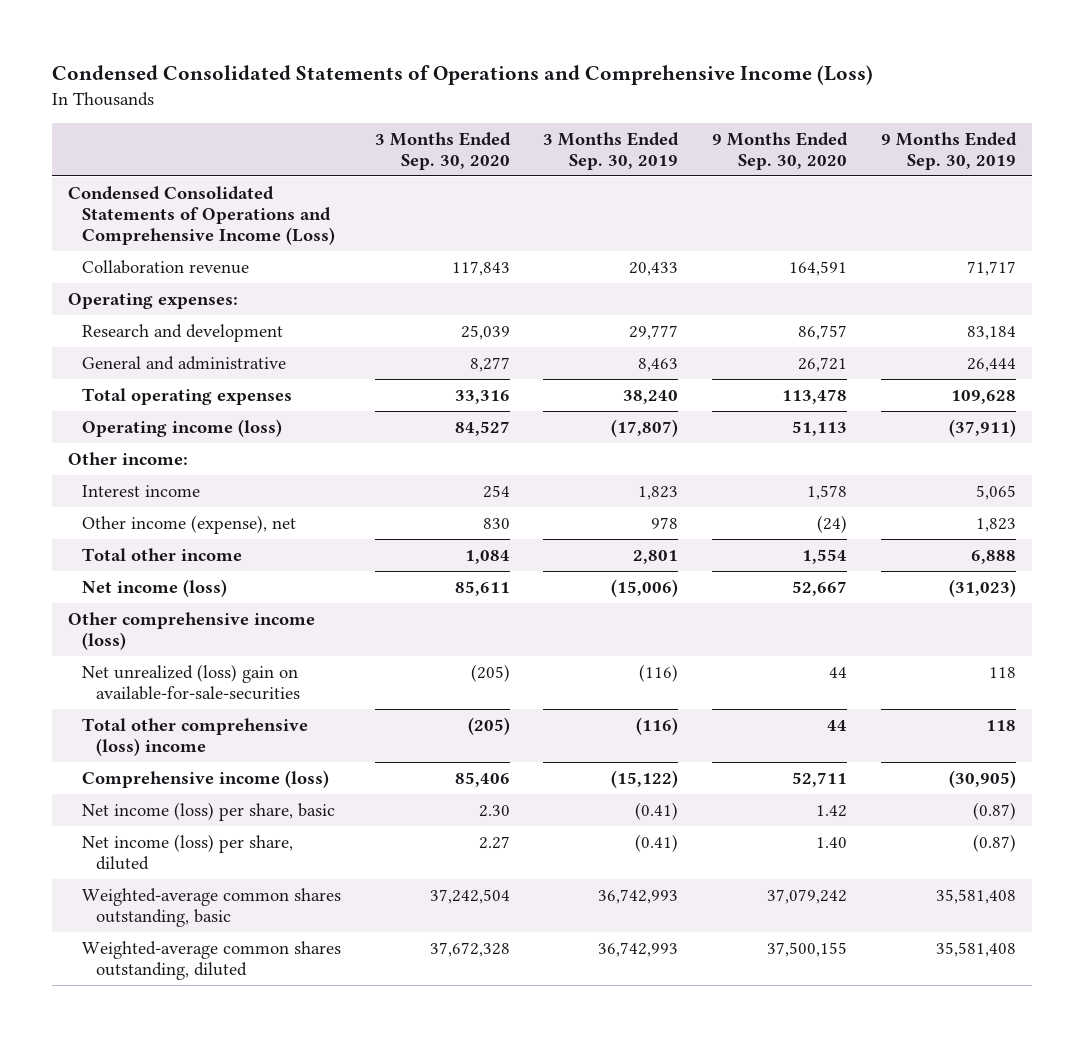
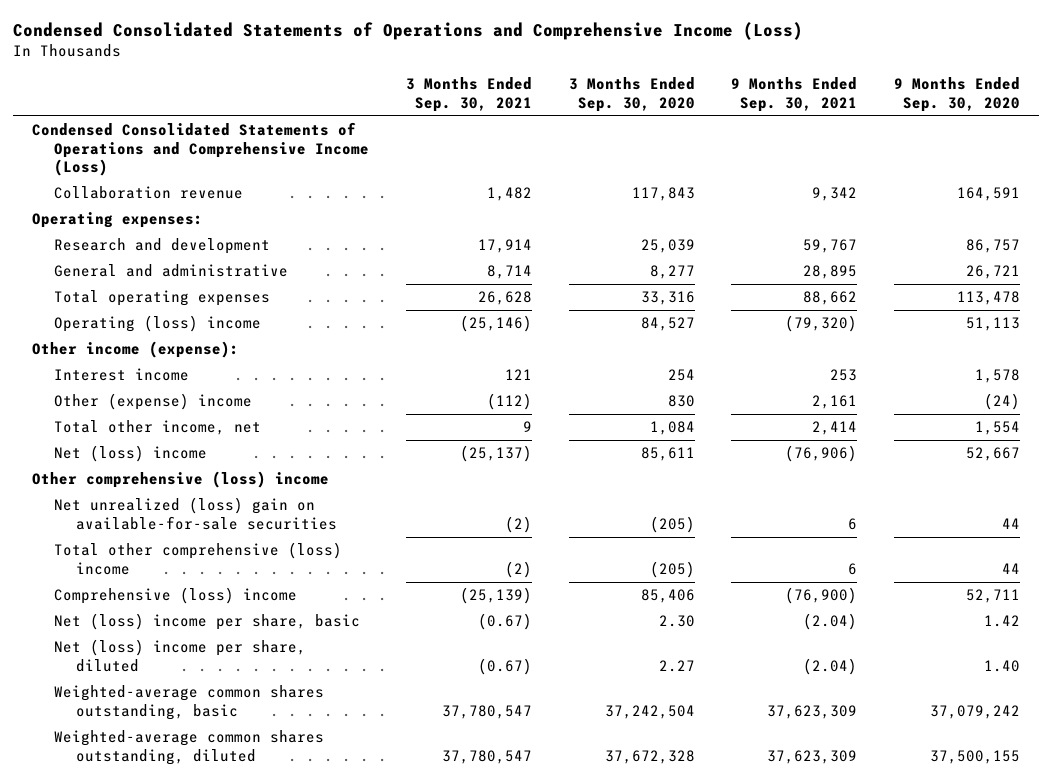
[543,131,680,171] 3 Months Ended Sep. 30, 2019 -> none
[880,131,1017,171] 9 Months Ended Sep. 30, 2019 -> none
none -> [405,77,532,112] 3 Months Ended Sep. 30, 2021
none -> [731,77,858,112] 9 Months Ended Sep. 30, 2021
[82,418,283,437] Operating income (loss) -> [53,315,261,333] Operating (loss) income
[68,451,189,465] Other income: -> [31,341,239,359] Other income (expense):
[82,514,297,534] Other income (expense), net -> [53,393,252,411] Other (expense) income
[82,547,243,561] Total other income -> [53,420,261,436] Total other income, net
[82,578,228,597] Net income (loss) -> [53,445,207,463] Net (loss) income
[68,611,316,650] Other comprehensive income (loss) -> [31,471,329,489] Other comprehensive (loss) income
[82,663,300,700] Net unrealized (loss) gain on available-for-sale-securities -> [53,497,337,530] Net unrealized (loss) gain on available-for-sale securities
[82,769,330,788] Comprehensive income (loss) -> [53,587,297,605] Comprehensive (loss) income
[82,801,336,821] Net income (loss) per share, basic -> [53,613,360,631] Net (loss) income per share, basic
[82,833,294,870] Net income (loss) per share, diluted -> [53,639,306,672] Net (loss) income per share, diluted

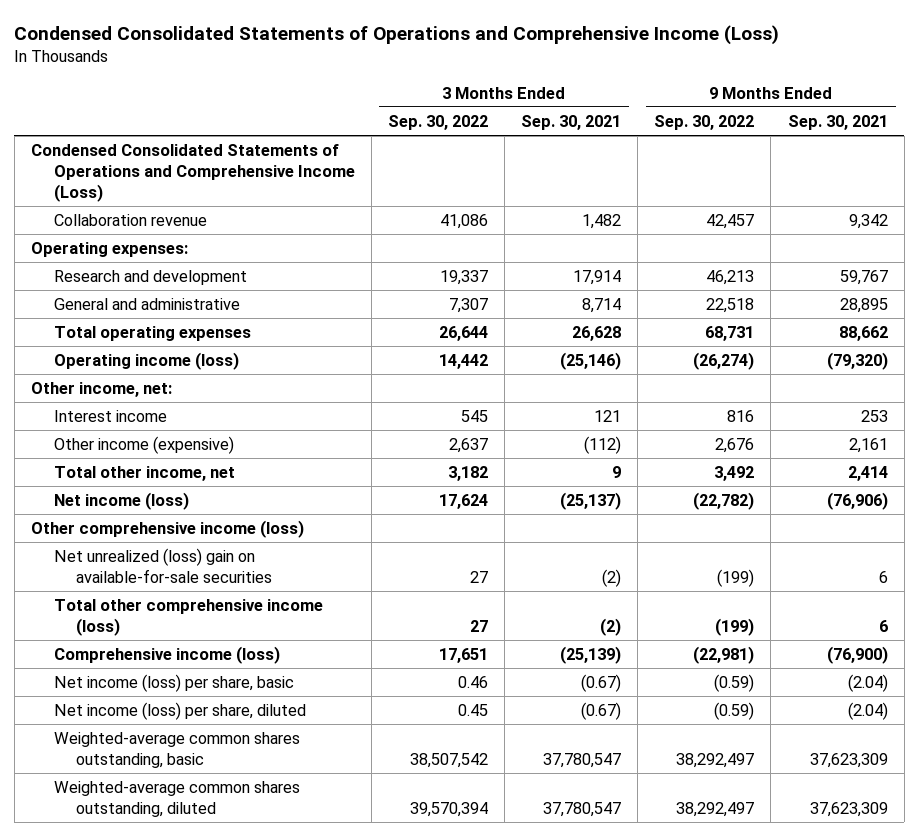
[568,77,695,112] 3 Months Ended Sep. 30, 2020 -> none
[894,77,1021,112] 9 Months Ended Sep. 30, 2020 -> none
none -> [387,114,488,130] Sep. 30, 2022
none -> [654,114,755,130] Sep. 30, 2022
[53,315,261,333] Operating (loss) income -> [53,351,239,370] Operating income (loss)
[31,341,239,359] Other income (expense): -> [31,381,173,397] Other income, net:
[53,393,252,411] Other (expense) income -> [53,435,234,454] Other income (expensive)
[53,445,207,463] Net (loss) income -> [53,491,189,510] Net income (loss)
[31,471,329,489] Other comprehensive (loss) income -> [31,519,305,538] Other comprehensive income (loss)
[53,542,342,575] Total other comprehensive (loss) income -> [53,598,323,636] Total other comprehensive income (loss)
[53,587,297,605] Comprehensive (loss) income -> [53,645,280,664] Comprehensive income (loss)
[53,613,360,631] Net (loss) income per share, basic -> [53,673,294,692] Net income (loss) per share, basic
[53,639,306,672] Net (loss) income per share, diluted -> [53,701,306,720] Net income (loss) per share, diluted

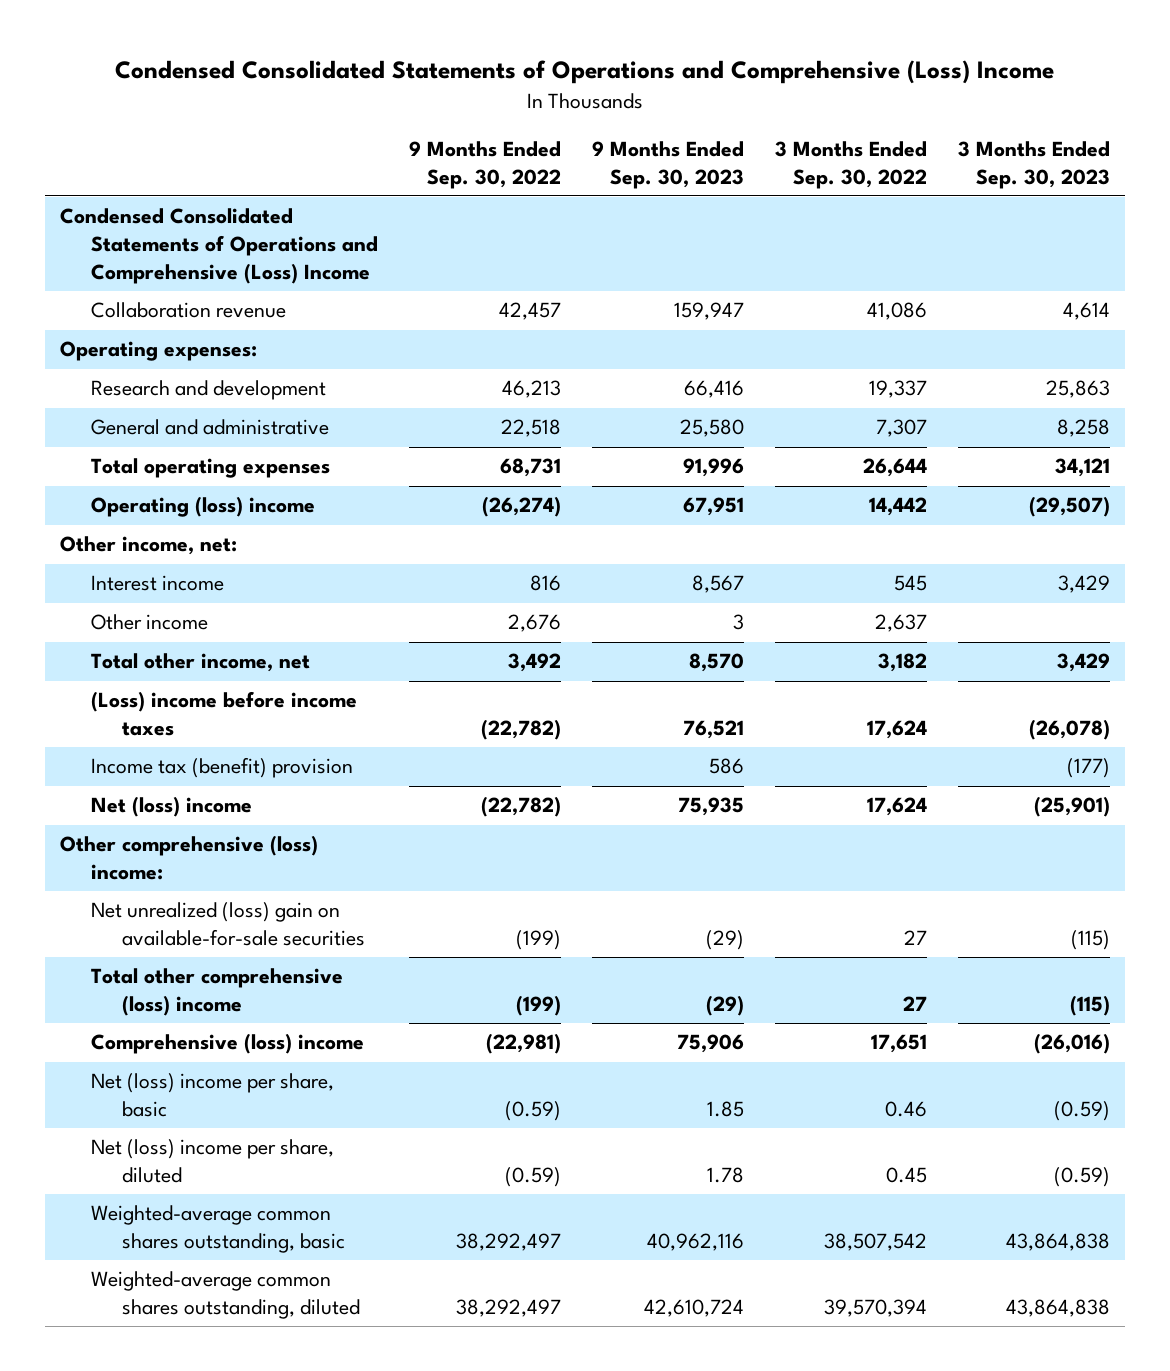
[14,24,780,45] Condensed Consolidated Statements of Operations and Comprehensive Income (Loss) -> [115,60,1055,85] Condensed Consolidated Statements of Operations and Comprehensive (Loss) Income
[521,114,622,130] Sep. 30, 2021 -> none
[787,114,888,130] Sep. 30, 2021 -> none
none -> [592,140,745,189] 9 Months Ended Sep. 30, 2023
none -> [957,140,1110,189] 3 Months Ended Sep. 30, 2023
[31,143,355,202] Condensed Consolidated Statements of Operations and Comprehensive Income (Loss) -> [60,208,379,285] Condensed Consolidated Statements of Operations and Comprehensive (Loss) Income
[53,351,239,370] Operating income (loss) -> [91,496,316,518] Operating (loss) income
[53,435,234,454] Other income (expensive) -> [91,614,209,631] Other income
none -> [91,691,358,737] (Loss) income before income taxes
none -> [91,757,354,779] Income tax (benefit) provision
[53,491,189,510] Net income (loss) -> [91,796,253,818] Net (loss) income
[31,519,305,538] Other comprehensive income (loss) -> [60,835,319,881] Other comprehensive (loss) income:
[53,598,323,636] Total other comprehensive income (loss) -> [91,968,344,1017] Total other comprehensive (loss) income
[53,645,280,664] Comprehensive income (loss) -> [91,1033,365,1055] Comprehensive (loss) income
[53,673,294,692] Net income (loss) per share, basic -> [91,1073,335,1118] Net (loss) income per share, basic
[53,701,306,720] Net income (loss) per share, diluted -> [91,1139,335,1184] Net (loss) income per share, diluted

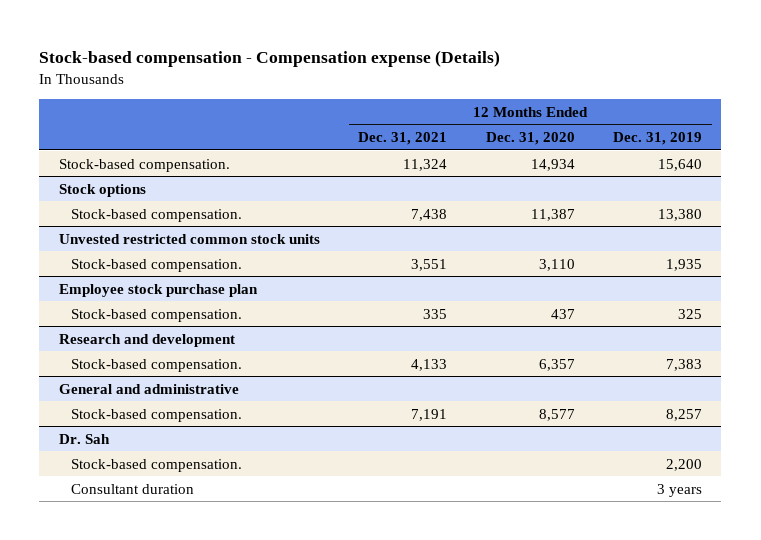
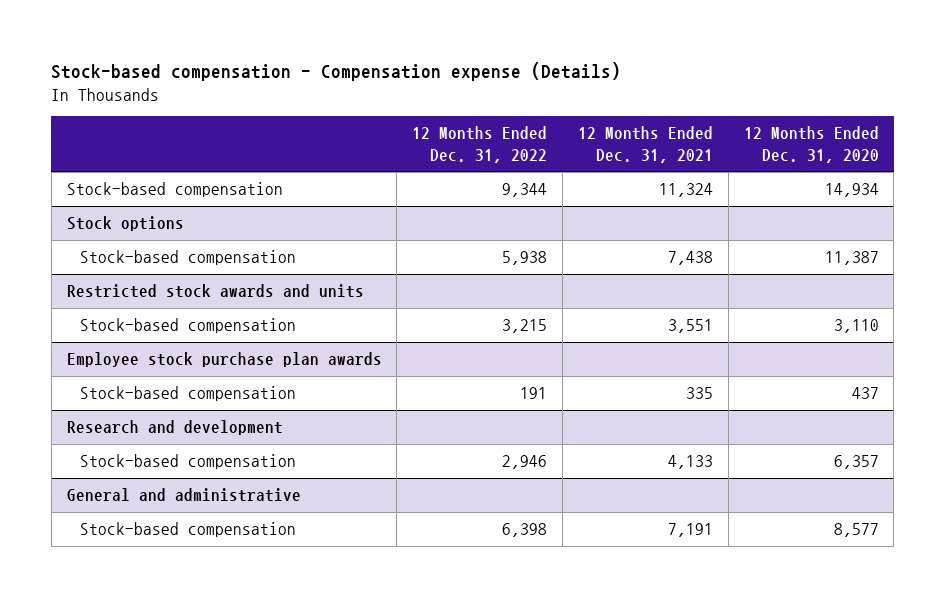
[613,132,703,146] Dec. 31, 2019 -> none
none -> [412,126,548,163] 12 Months Ended Dec. 31, 2022
[58,158,230,172] Stock-based compensation. -> [66,182,283,198] Stock-based compensation
[71,208,243,222] Stock-based compensation. -> [80,250,297,266] Stock-based compensation
[58,233,320,244] Unvested restricted common stock units -> [66,284,364,299] Restricted stock awards and units
[71,258,243,272] Stock-based compensation. -> [80,318,297,334] Stock-based compensation
[58,283,258,297] Employee stock purchase plan -> [66,352,382,368] Employee stock purchase plan awards
[71,308,243,322] Stock-based compensation. -> [80,386,297,402] Stock-based compensation
[71,358,243,372] Stock-based compensation. -> [80,454,297,470] Stock-based compensation
[58,433,110,444] Dr. Sah -> none
[71,458,243,472] Stock-based compensation. -> none
[71,483,195,494] Consultant duration -> none
[71,408,243,422] Stock-based compensation. -> [80,522,297,538] Stock-based compensation

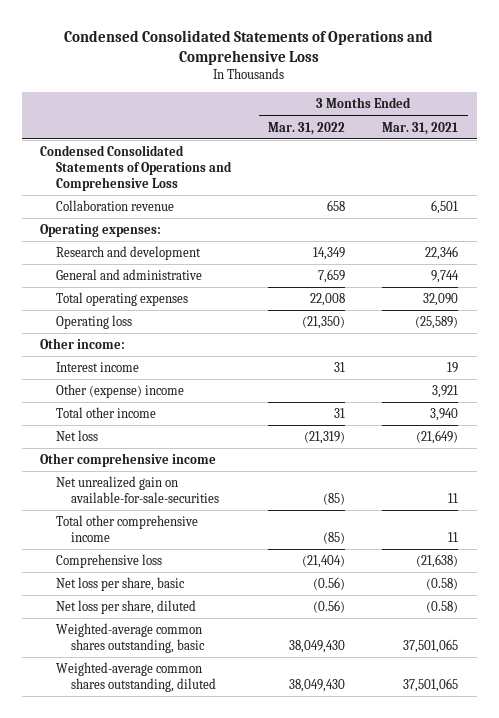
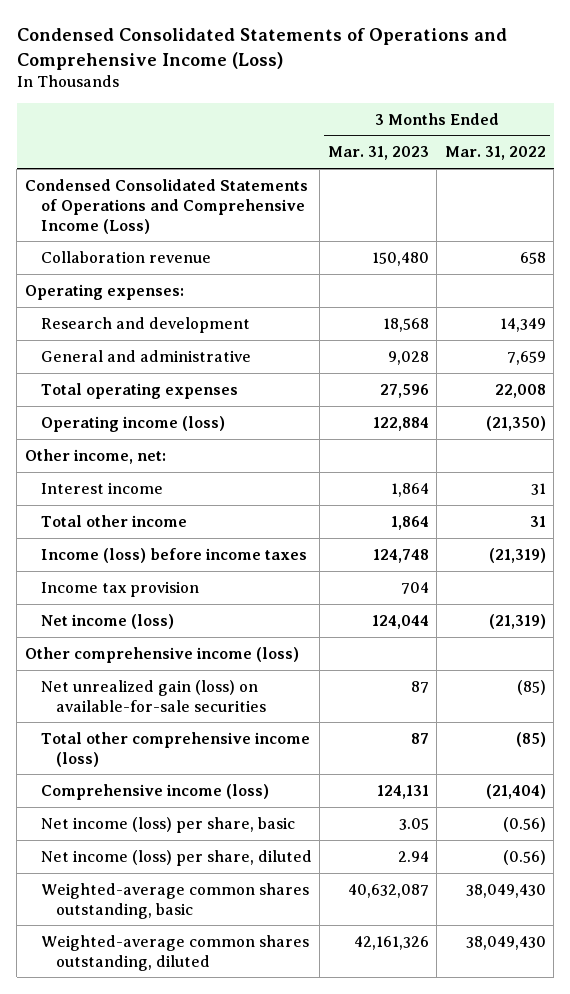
[64,29,434,65] Condensed Consolidated Statements of Operations and Comprehensive Loss -> [16,28,507,70] Condensed Consolidated Statements of Operations and Comprehensive Income (Loss)
[382,121,459,135] Mar. 31, 2021 -> none
none -> [327,146,429,161] Mar. 31, 2023
[40,144,232,192] Condensed Consolidated Statements of Operations and Comprehensive Loss -> [24,178,308,234] Condensed Consolidated Statements of Operations and Comprehensive Income (Loss)
[55,314,132,329] Operating loss -> [40,415,225,432] Operating income (loss)
[40,337,126,349] Other income: -> [24,448,166,464] Other income, net:
[55,383,184,398] Other (expense) income -> none
none -> [40,547,307,563] Income (loss) before income taxes
none -> [40,580,199,597] Income tax provision
[55,429,98,441] Net loss -> [40,613,174,629] Net income (loss)
[40,452,217,467] Other comprehensive income -> [24,646,299,663] Other comprehensive income (loss)
[55,475,219,504] Net unrealized gain on available-for-sale-securities -> [40,679,267,712] Net unrealized gain (loss) on available-for-sale securities
[55,514,198,543] Total other comprehensive income -> [40,731,310,767] Total other comprehensive income (loss)
[55,553,162,568] Comprehensive loss -> [40,783,269,800] Comprehensive income (loss)
[55,576,185,591] Net loss per share, basic -> [40,816,295,833] Net income (loss) per share, basic
[55,599,196,614] Net loss per share, diluted -> [40,849,312,866] Net income (loss) per share, diluted

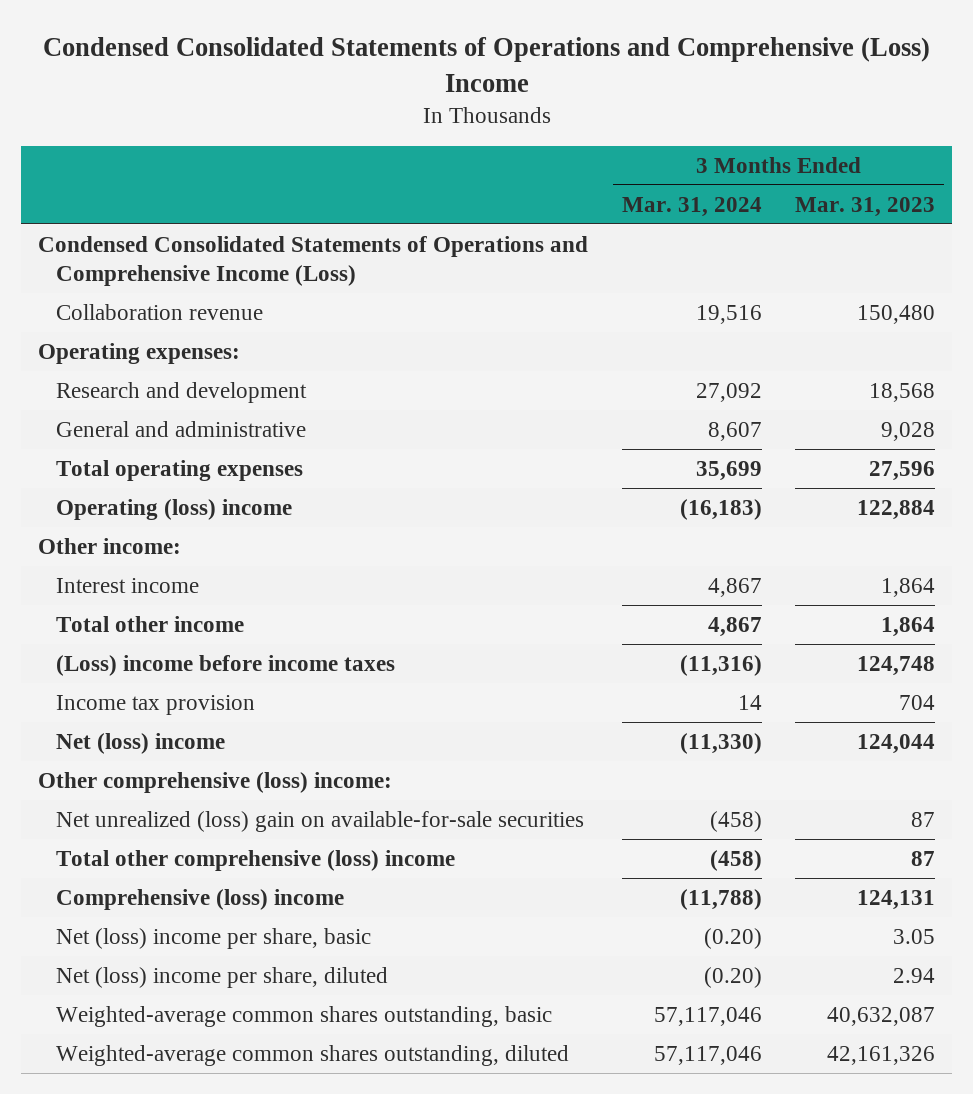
[16,28,507,70] Condensed Consolidated Statements of Operations and Comprehensive Income (Loss) -> [42,37,930,93] Condensed Consolidated Statements of Operations and Comprehensive (Loss) Income
[444,146,546,161] Mar. 31, 2022 -> none
none -> [621,196,762,217] Mar. 31, 2024
[40,415,225,432] Operating income (loss) -> [55,498,292,520] Operating (loss) income
[24,448,166,464] Other income, net: -> [37,537,181,554] Other income:
[40,547,307,563] Income (loss) before income taxes -> [55,654,395,676] (Loss) income before income taxes
[40,613,174,629] Net income (loss) -> [55,732,225,754] Net (loss) income
[24,646,299,663] Other comprehensive income (loss) -> [37,771,392,793] Other comprehensive (loss) income:
[40,679,267,712] Net unrealized gain (loss) on available-for-sale securities -> [55,810,584,832] Net unrealized (loss) gain on available-for-sale securities
[40,731,310,767] Total other comprehensive income (loss) -> [55,849,455,871] Total other comprehensive (loss) income
[40,783,269,800] Comprehensive income (loss) -> [55,888,344,910] Comprehensive (loss) income
[40,816,295,833] Net income (loss) per share, basic -> [55,927,371,949] Net (loss) income per share, basic
[40,849,312,866] Net income (loss) per share, diluted -> [55,966,388,988] Net (loss) income per share, diluted

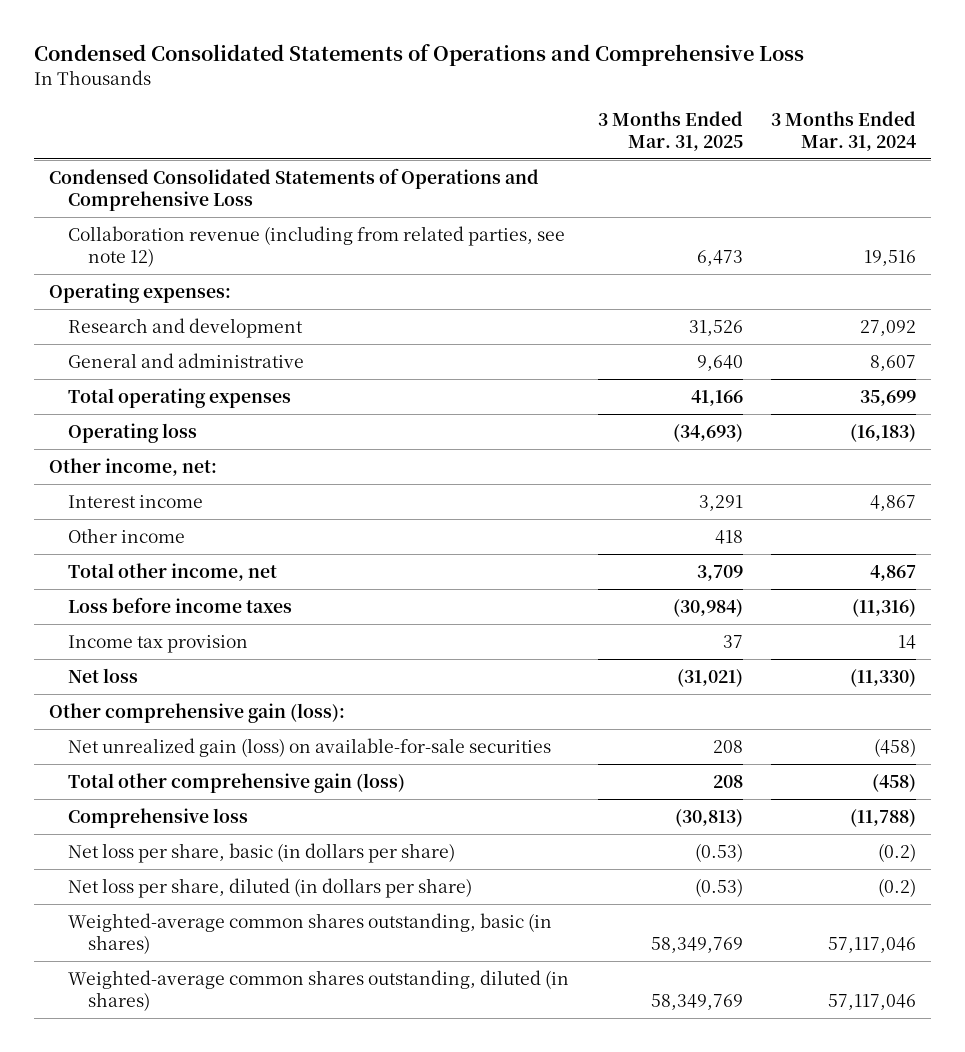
[42,37,930,93] Condensed Consolidated Statements of Operations and Comprehensive (Loss) Income -> [34,44,805,67] Condensed Consolidated Statements of Operations and Comprehensive Loss
[795,196,936,217] Mar. 31, 2023 -> none
none -> [597,110,743,151] 3 Months Ended Mar. 31, 2025
[37,235,588,287] Condensed Consolidated Statements of Operations and Comprehensive Income (Loss) -> [48,167,539,211] Condensed Consolidated Statements of Operations and Comprehensive Loss
[55,303,263,320] Collaboration revenue -> [68,225,566,267] Collaboration revenue (including from related parties, see note 12)
[55,498,292,520] Operating (loss) income -> [68,422,198,443] Operating loss
[37,537,181,554] Other income: -> [48,457,217,476] Other income, net:
none -> [68,527,186,543] Other income
[55,615,244,632] Total other income -> [68,562,278,581] Total other income, net
[55,654,395,676] (Loss) income before income taxes -> [68,596,293,613] Loss before income taxes
[55,732,225,754] Net (loss) income -> [68,667,139,683] Net loss
[37,771,392,793] Other comprehensive (loss) income: -> [48,702,345,723] Other comprehensive gain (loss):
[55,810,584,832] Net unrealized (loss) gain on available-for-sale securities -> [68,737,552,757] Net unrealized gain (loss) on available-for-sale securities
[55,849,455,871] Total other comprehensive (loss) income -> [68,772,406,793] Total other comprehensive gain (loss)
[55,888,344,910] Comprehensive (loss) income -> [68,807,249,828] Comprehensive loss
[55,927,371,949] Net (loss) income per share, basic -> [68,842,456,863] Net loss per share, basic (in dollars per share)
[703,927,762,949] (0.20) -> [878,842,917,862] (0.2)
[55,966,388,988] Net (loss) income per share, diluted -> [68,877,473,898] Net loss per share, diluted (in dollars per share)
[703,966,762,988] (0.20) -> [878,877,917,897] (0.2)
[55,1005,552,1027] Weighted-average common shares outstanding, basic -> [68,912,553,954] Weighted-average common shares outstanding, basic (in shares)
[55,1044,569,1066] Weighted-average common shares outstanding, diluted -> [68,969,570,1011] Weighted-average common shares outstanding, diluted (in shares)

